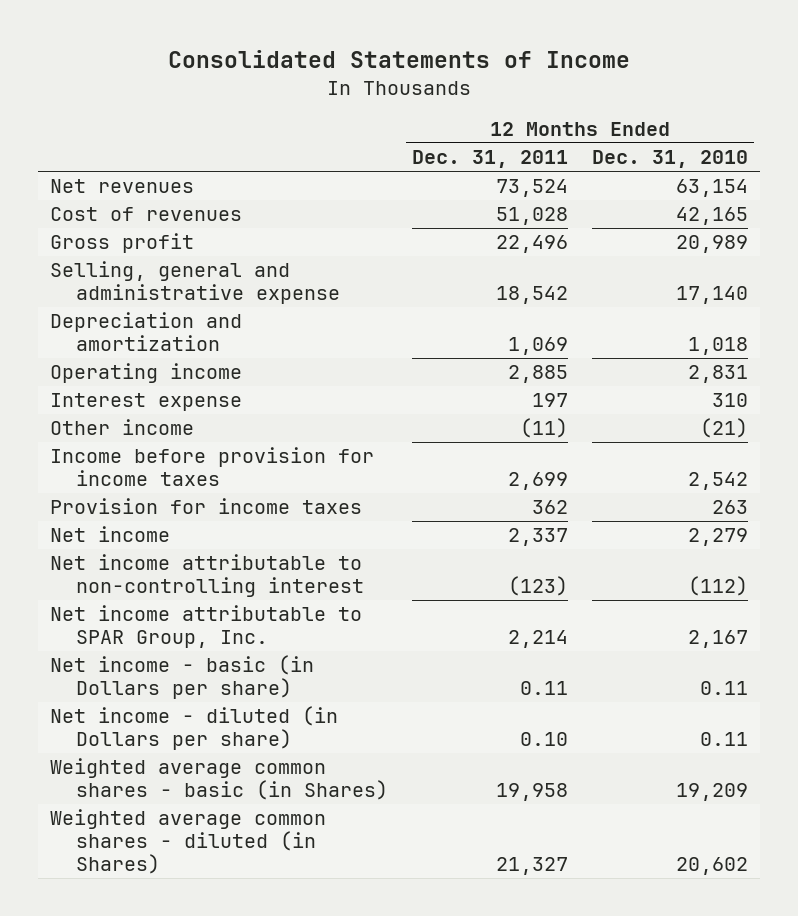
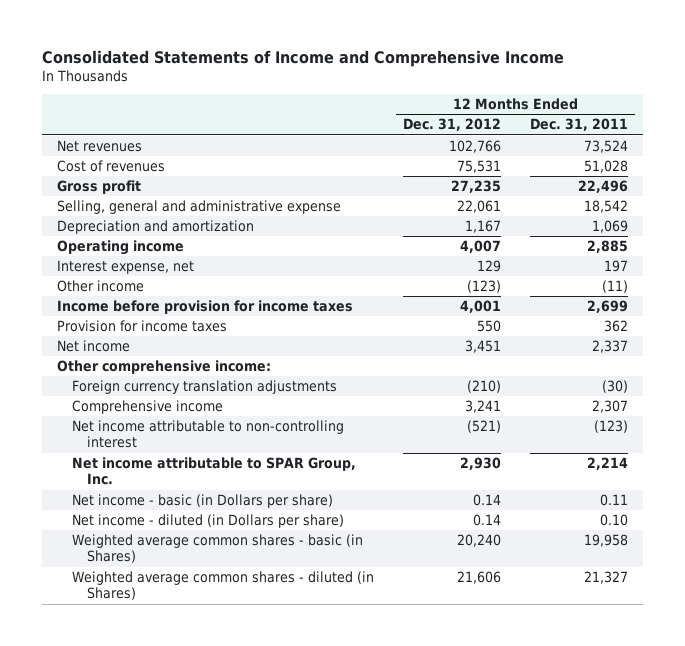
[168,50,631,69] Consolidated Statements of Income -> [42,49,565,67] Consolidated Statements of Income and Comprehensive Income
[592,150,749,169] Dec. 31, 2010 -> none
none -> [403,118,502,132] Dec. 31, 2012
[49,393,242,412] Interest expense -> [56,259,194,274] Interest expense, net
none -> [56,359,271,374] Other comprehensive income:
none -> [71,379,337,394] Foreign currency translation adjustments
none -> [71,399,223,414] Comprehensive income

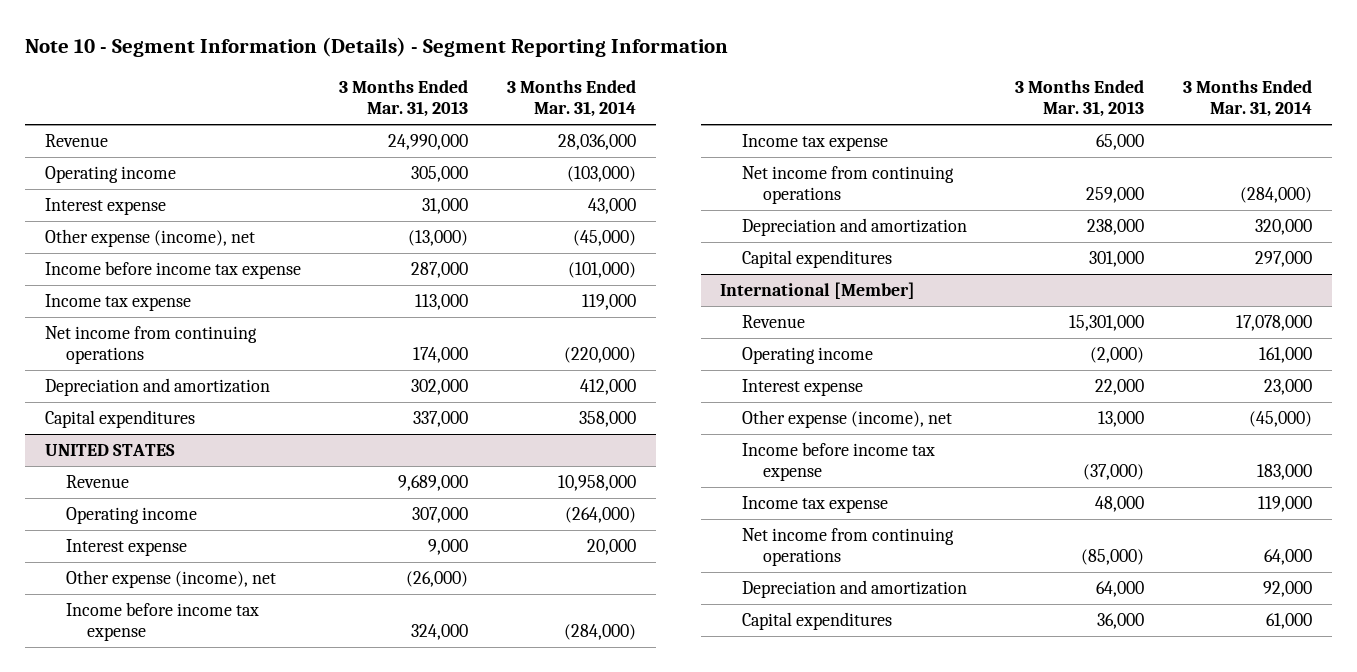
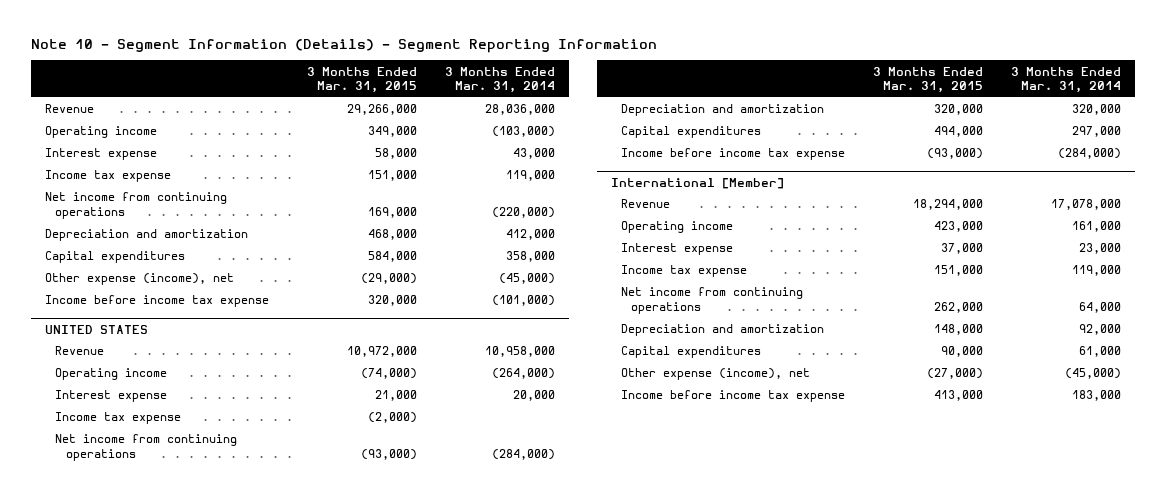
[339,80,469,118] 3 Months Ended Mar. 31, 2013 -> none
none -> [307,66,418,94] 3 Months Ended Mar. 31, 2015
[44,229,255,248] Other expense (income), net -> [45,273,235,286] Other expense (income), net
[44,261,301,280] Income before income tax expense -> [45,295,270,308] Income before income tax expense
[65,570,276,589] Other expense (income), net -> none
[65,602,259,642] Income before income tax expense -> [621,148,846,161] Income before income tax expense
[741,410,952,429] Other expense (income), net -> [621,368,811,381] Other expense (income), net
[741,442,935,482] Income before income tax expense -> [621,390,846,403] Income before income tax expense

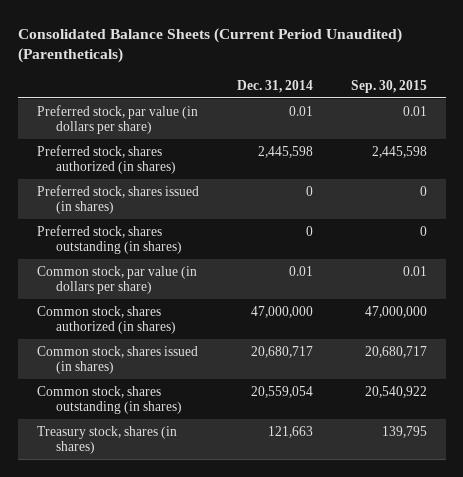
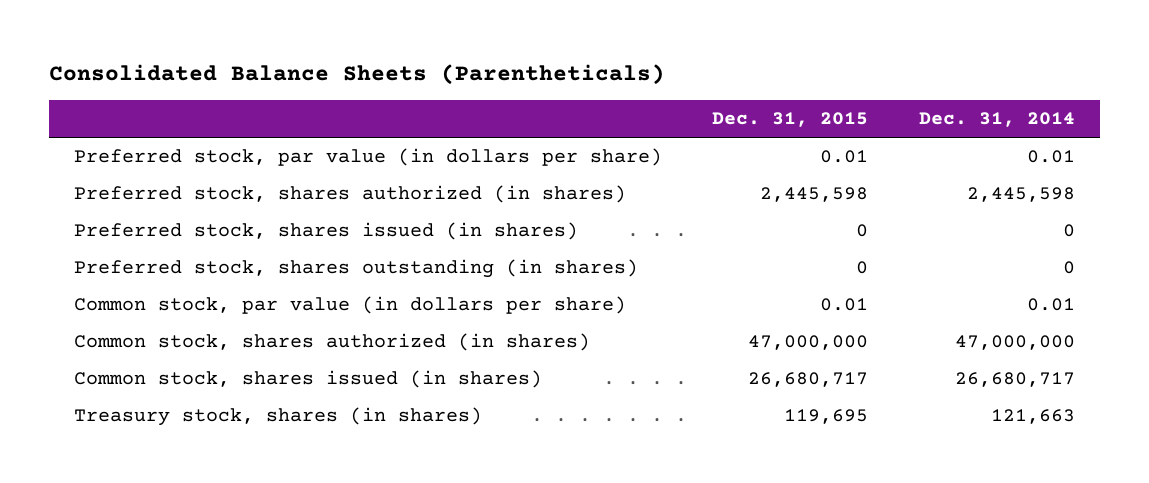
[17,27,402,64] Consolidated Balance Sheets (Current Period Unaudited) (Parentheticals) -> [49,63,666,85] Consolidated Balance Sheets (Parentheticals)
[350,79,427,93] Sep. 30, 2015 -> none
none -> [712,112,869,128] Dec. 31, 2015
[36,385,183,415] Common stock, shares outstanding (in shares) -> none
[250,345,313,358] 20,680,717 -> [954,372,1075,388] 26,680,717

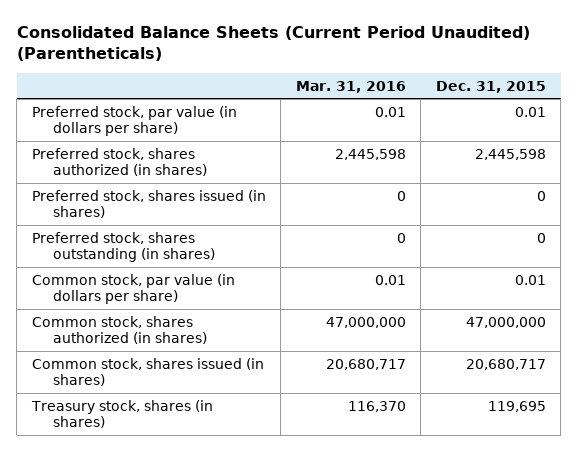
[49,63,666,85] Consolidated Balance Sheets (Parentheticals) -> [16,25,530,62] Consolidated Balance Sheets (Current Period Unaudited) (Parentheticals)
[918,112,1075,128] Dec. 31, 2014 -> none
none -> [295,80,406,93] Mar. 31, 2016
[748,372,869,388] 26,680,717 -> [465,358,546,370] 20,680,717

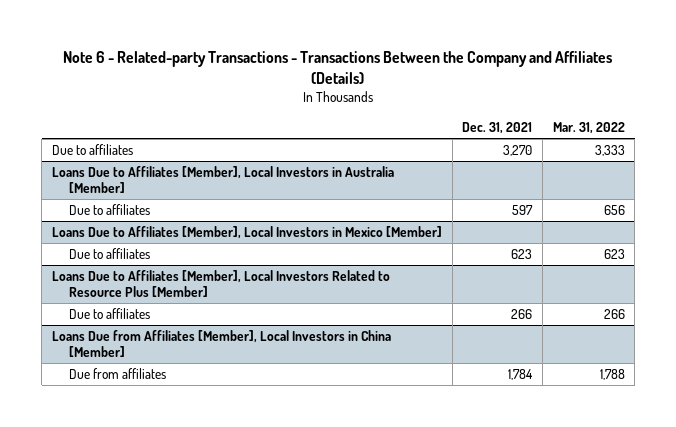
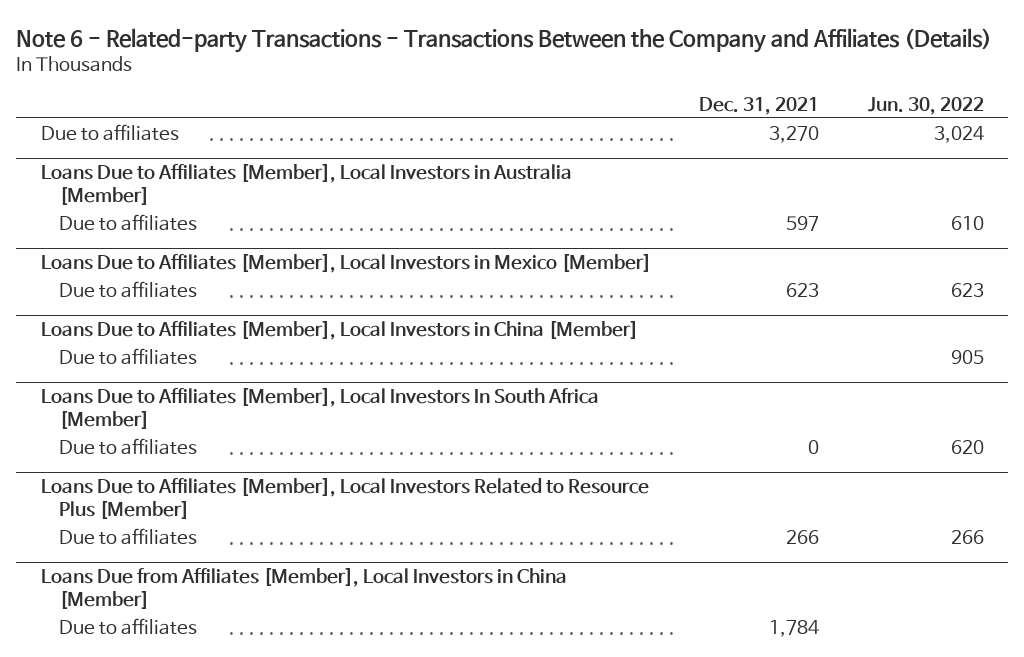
[552,121,625,134] Mar. 31, 2022 -> none
none -> [867,96,984,115] Jun. 30, 2022
none -> [40,320,638,341] Loans Due to Affiliates [Member], Local Investors in China [Member]
none -> [58,347,197,365] Due to affiliates
none -> [40,387,599,429] Loans Due to Affiliates [Member], Local Investors In South Africa [Member]
none -> [58,437,197,455] Due to affiliates
[69,367,167,379] Due from affiliates -> [58,617,197,635] Due to affiliates

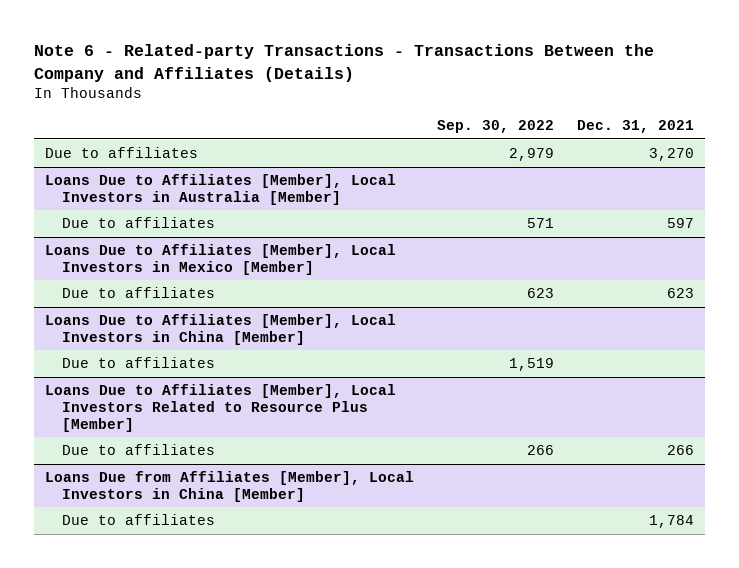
[867,96,984,115] Jun. 30, 2022 -> none
none -> [437,120,555,134] Sep. 30, 2022
[40,387,599,429] Loans Due to Affiliates [Member], Local Investors In South Africa [Member] -> none
[58,437,197,455] Due to affiliates -> none

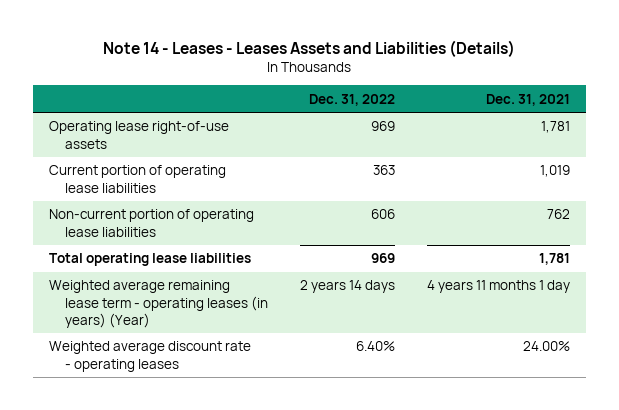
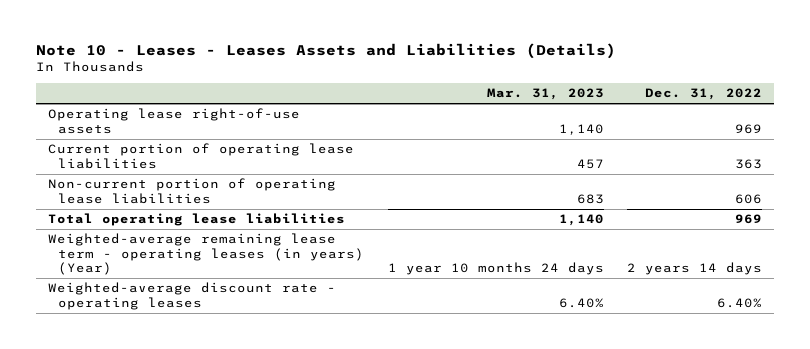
[103,39,516,57] Note 14 - Leases - Leases Assets and Liabilities (Details) -> [36,42,617,59] Note 10 - Leases - Leases Assets and Liabilities (Details)
[486,93,571,106] Dec. 31, 2021 -> none
none -> [486,88,604,101] Mar. 31, 2023
[48,280,269,328] Weighted average remaining lease term - operating leases (in years) (Year) -> [47,233,365,275] Weighted-average remaining lease term - operating leases (in years) (Year)
[48,341,251,372] Weighted average discount rate - operating leases -> [47,282,336,310] Weighted-average discount rate - operating leases

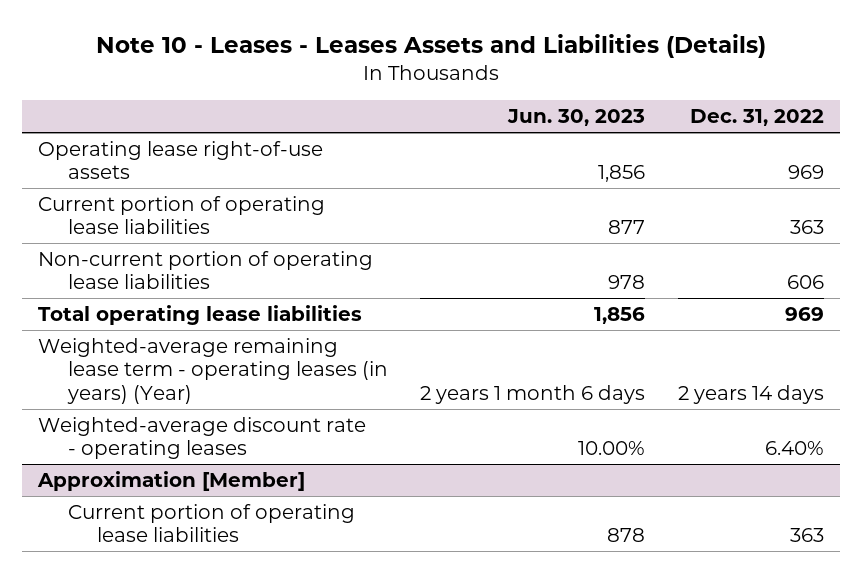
[486,88,604,101] Mar. 31, 2023 -> none
none -> [507,109,646,127] Jun. 30, 2023
none -> [37,470,306,491] Approximation [Member]
none -> [67,503,355,543] Current portion of operating lease liabilities

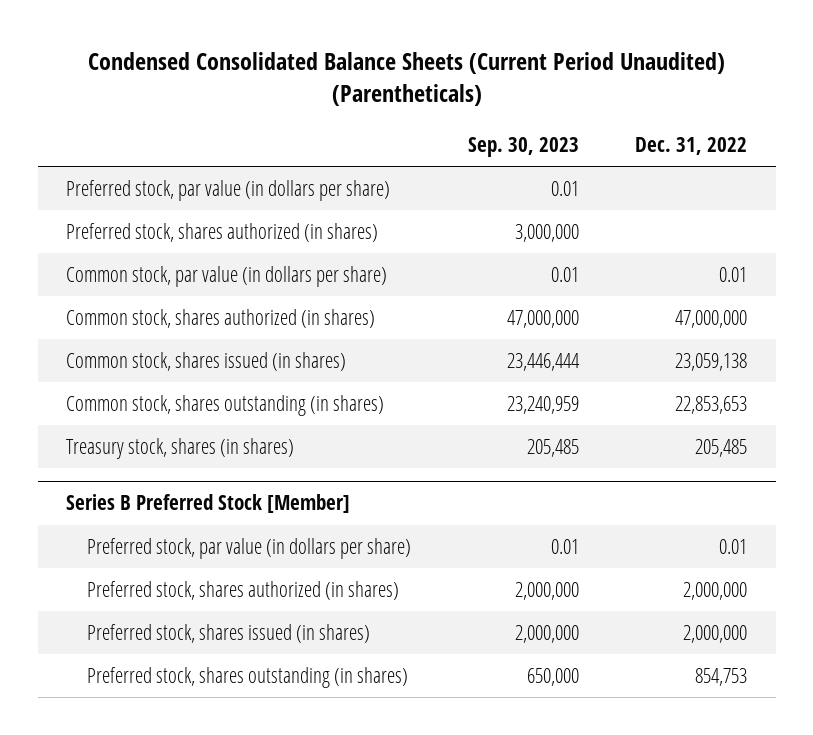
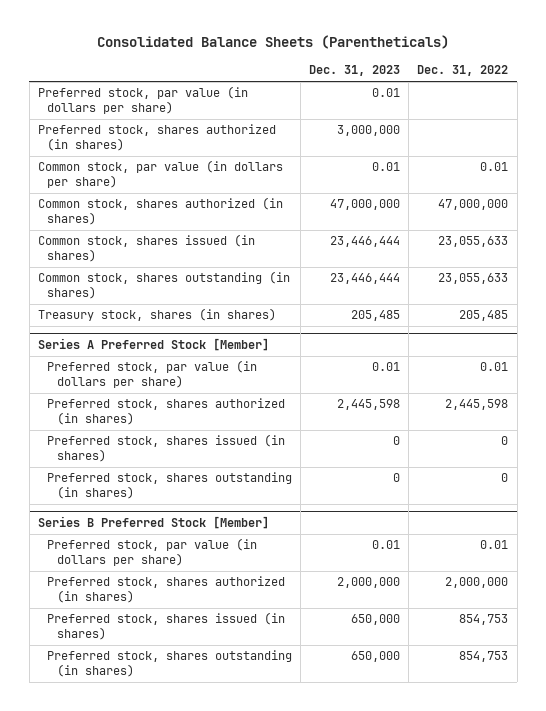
[87,52,725,107] Condensed Consolidated Balance Sheets (Current Period Unaudited) (Parentheticals) -> [97,35,450,50] Consolidated Balance Sheets (Parentheticals)
[467,137,579,158] Sep. 30, 2023 -> none
none -> [309,65,401,77] Dec. 31, 2023
[675,352,748,371] 23,059,138 -> [438,236,509,248] 23,055,633
[675,395,748,414] 22,853,653 -> [438,273,509,285] 23,055,633
none -> [37,337,269,351] Series A Preferred Stock [Member]
none -> [47,360,258,389] Preferred stock, par value (in dollars per share)
none -> [47,398,286,426] Preferred stock, shares authorized (in shares)
none -> [47,434,286,463] Preferred stock, shares issued (in shares)
none -> [47,472,293,500] Preferred stock, shares outstanding (in shares)
[683,624,748,643] 2,000,000 -> [459,614,509,626] 854,753

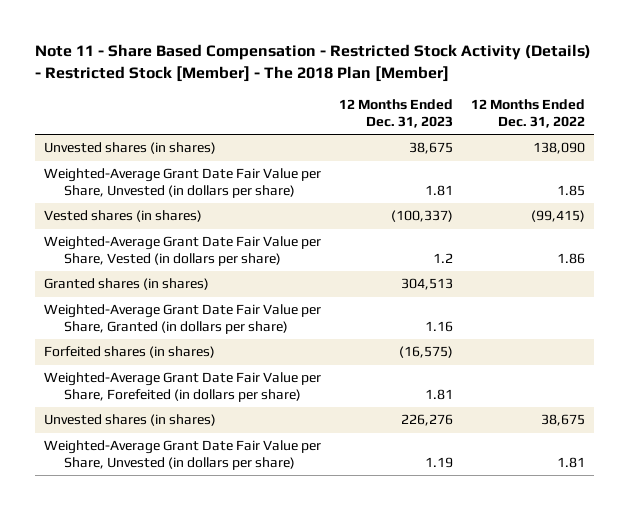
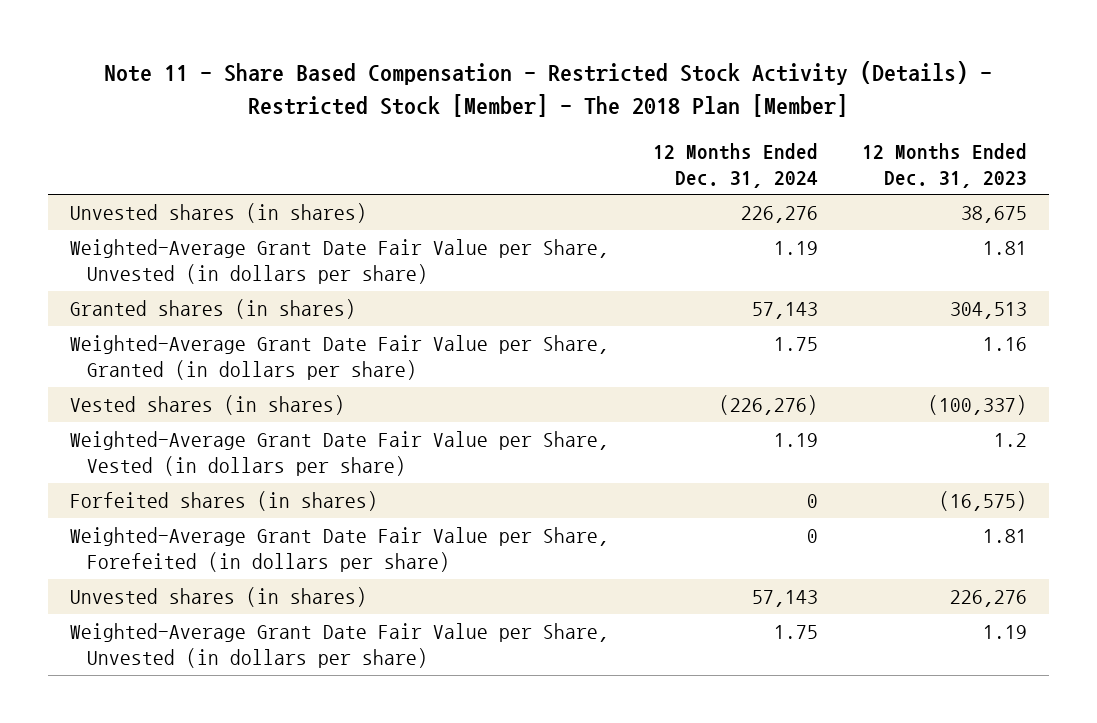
[470,99,585,129] 12 Months Ended Dec. 31, 2022 -> none
none -> [652,142,818,188] 12 Months Ended Dec. 31, 2024
[43,210,202,223] Vested shares (in shares) -> [69,395,345,416] Vested shares (in shares)
[43,236,321,266] Weighted-Average Grant Date Fair Value per Share, Vested (in dollars per share) -> [69,431,609,477] Weighted-Average Grant Date Fair Value per Share, Vested (in dollars per share)

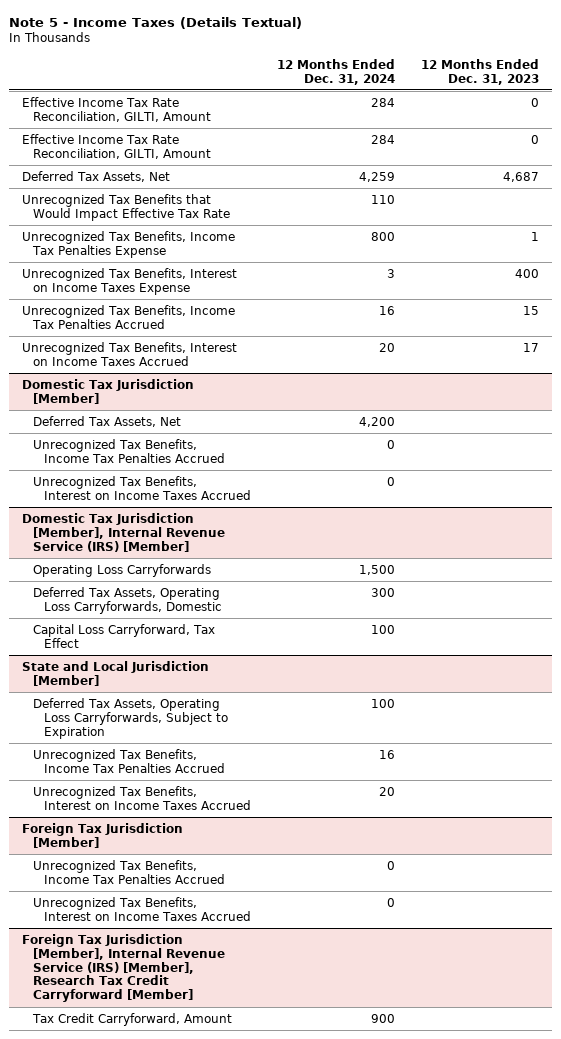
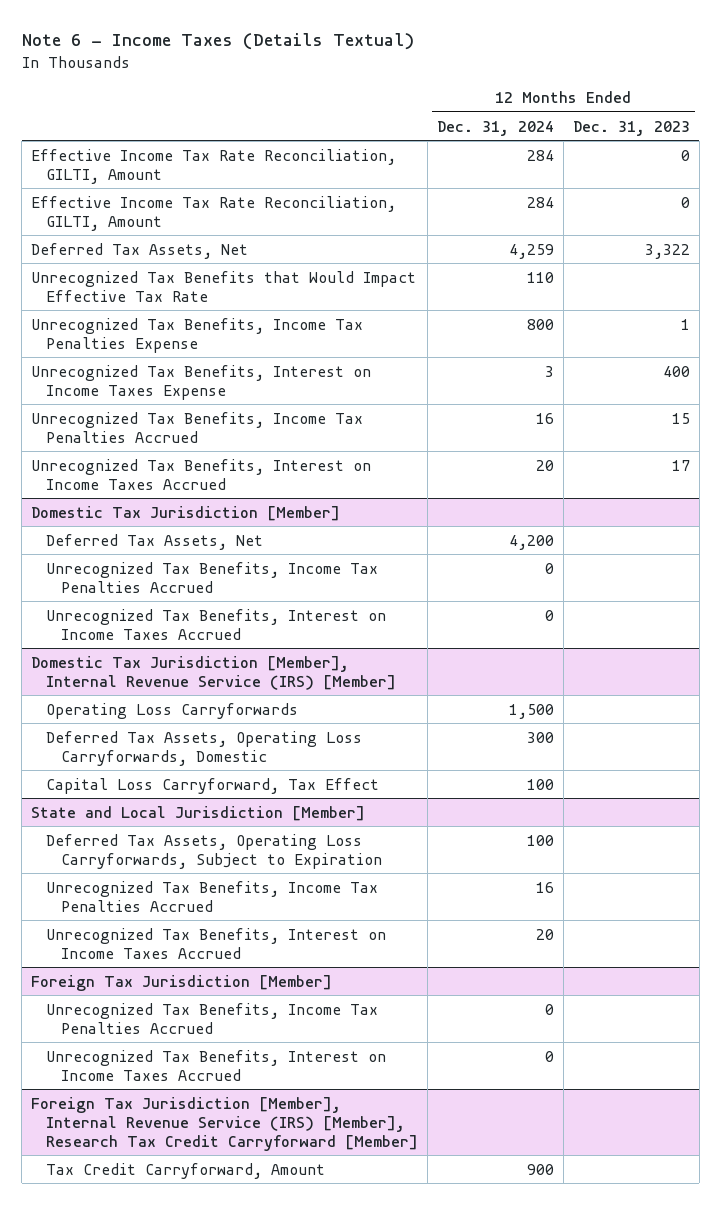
[9,16,303,29] Note 5 - Income Taxes (Details Textual) -> [21,33,414,51] Note 6 - Income Taxes (Details Textual)
[503,171,540,182] 4,687 -> [644,243,690,259] 3,322

